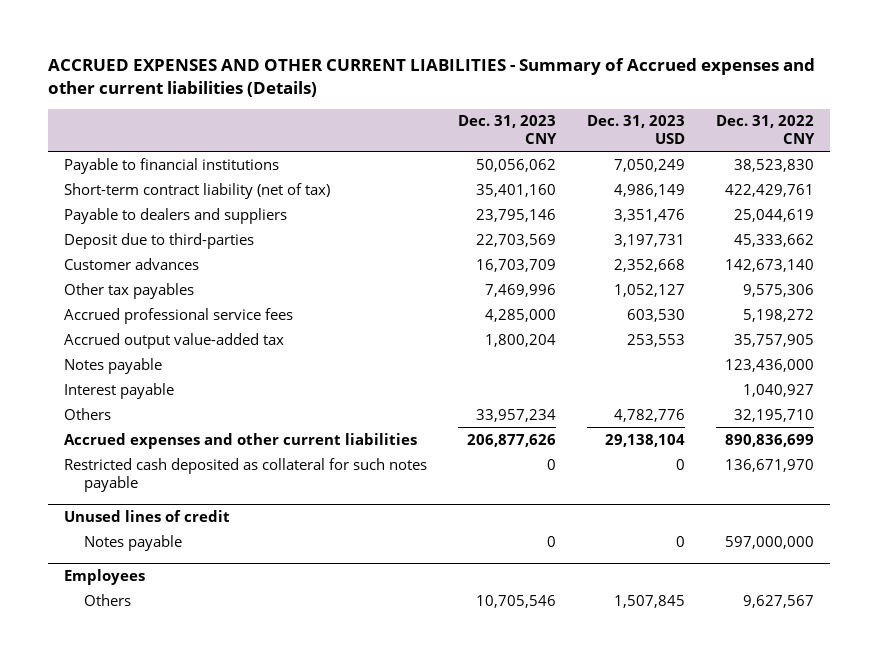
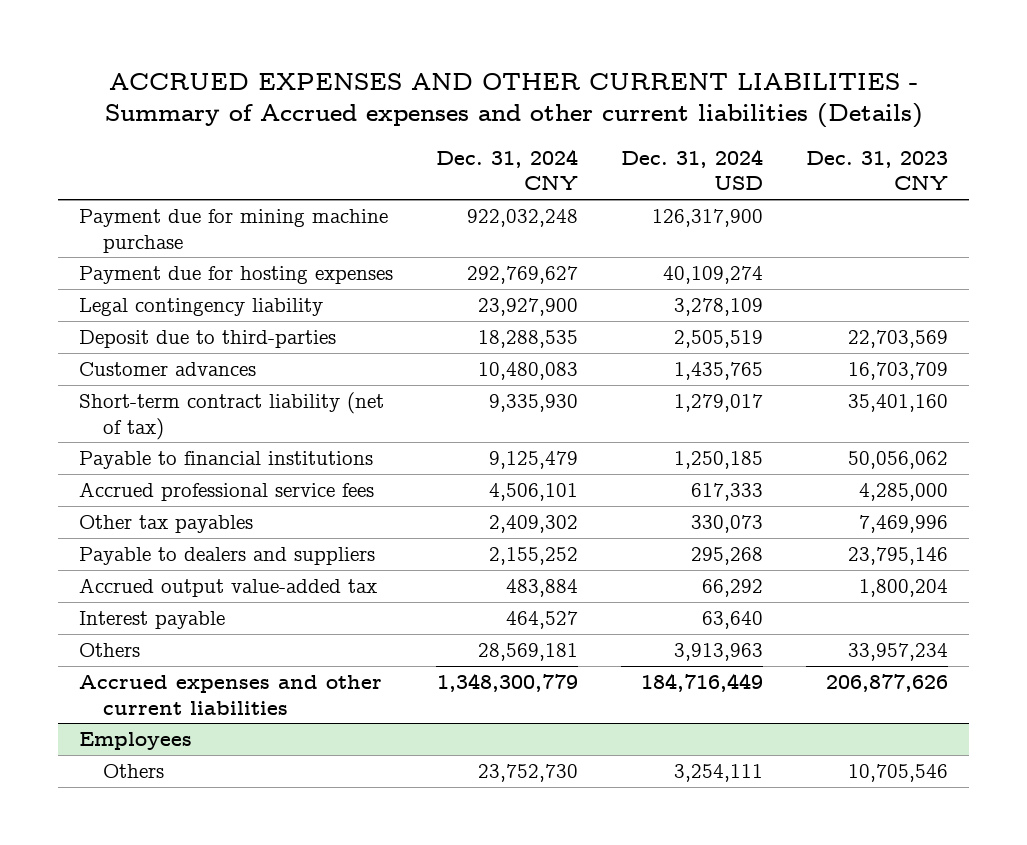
[587,115,686,145] Dec. 31, 2023 USD -> none
[716,115,816,145] Dec. 31, 2022 CNY -> none
none -> [436,148,579,191] Dec. 31, 2024 CNY
none -> [621,148,764,191] Dec. 31, 2024 USD
none -> [79,208,389,253] Payment due for mining machine purchase
none -> [79,265,394,284] Payment due for hosting expenses
none -> [79,297,324,316] Legal contingency liability
[63,182,330,199] Short-term contract liability (net of tax) -> [79,391,385,440] Short-term contract liability (net of tax)
[63,157,279,174] Payable to financial institutions -> [79,450,374,469] Payable to financial institutions
[63,282,194,299] Other tax payables -> [79,514,254,533] Other tax payables
[63,207,287,224] Payable to dealers and suppliers -> [79,546,376,565] Payable to dealers and suppliers
[63,357,162,374] Notes payable -> none
[63,457,427,492] Restricted cash deposited as collateral for such notes payable -> none
[63,509,230,522] Unused lines of credit -> none
[84,534,183,551] Notes payable -> none

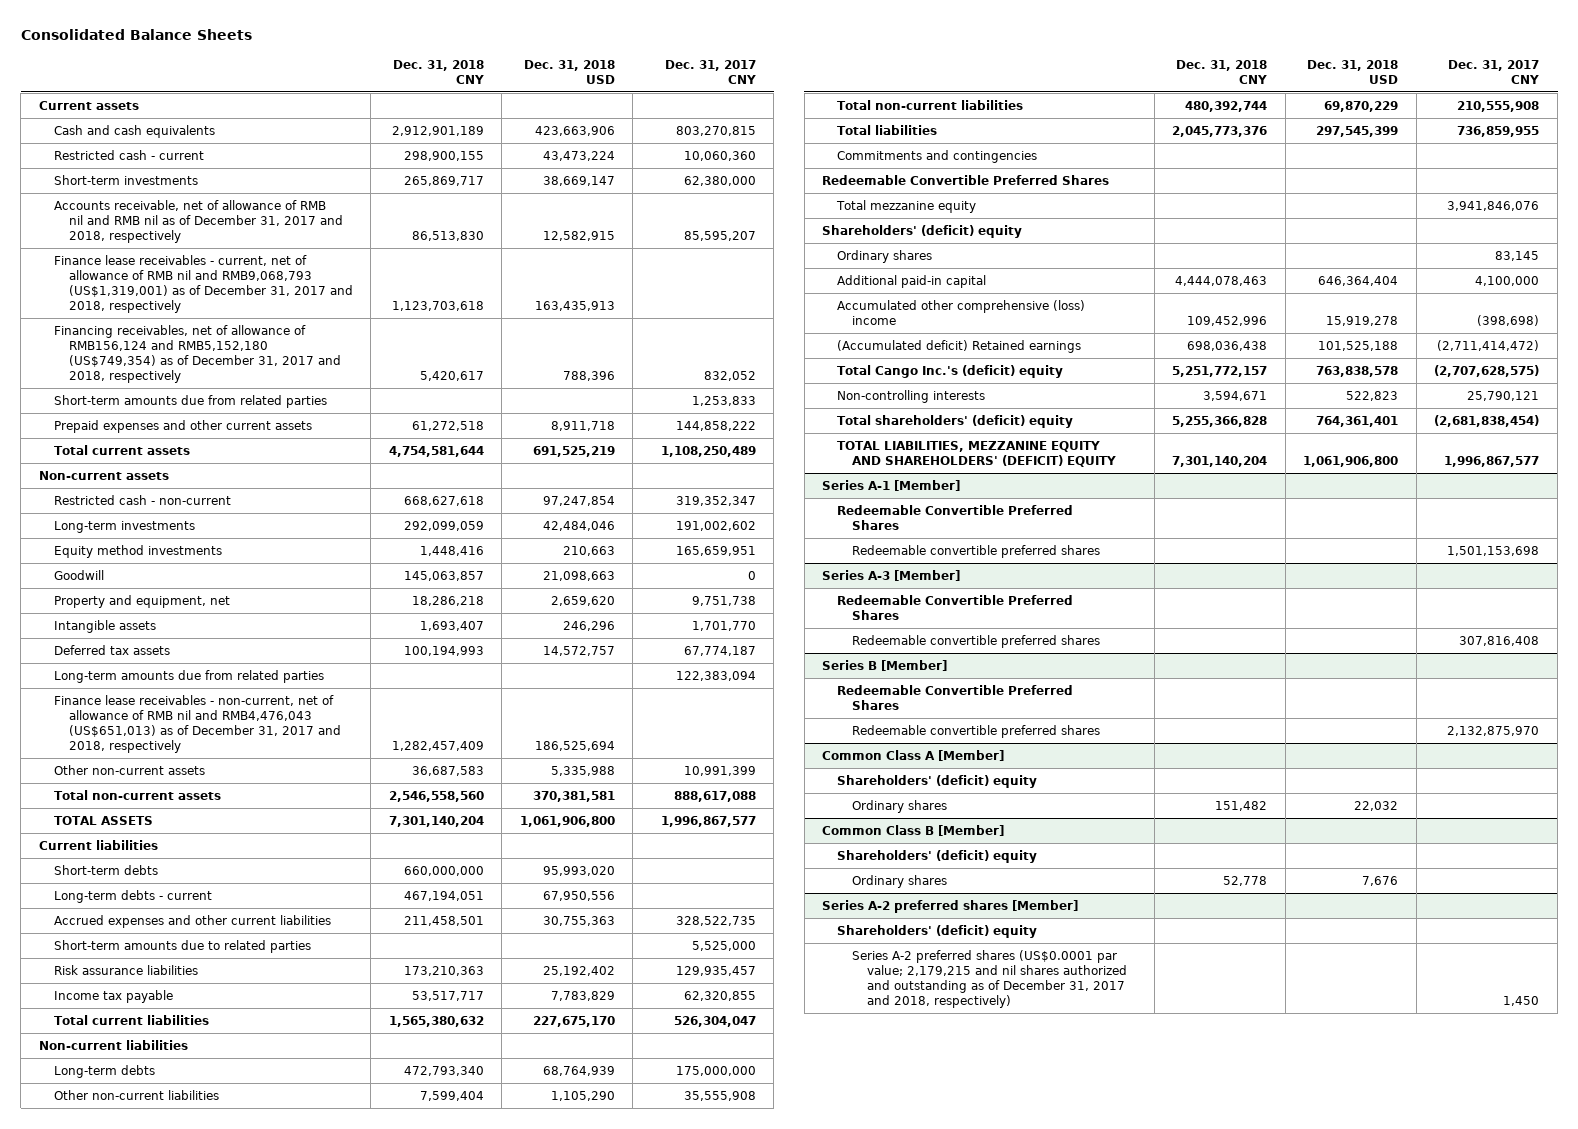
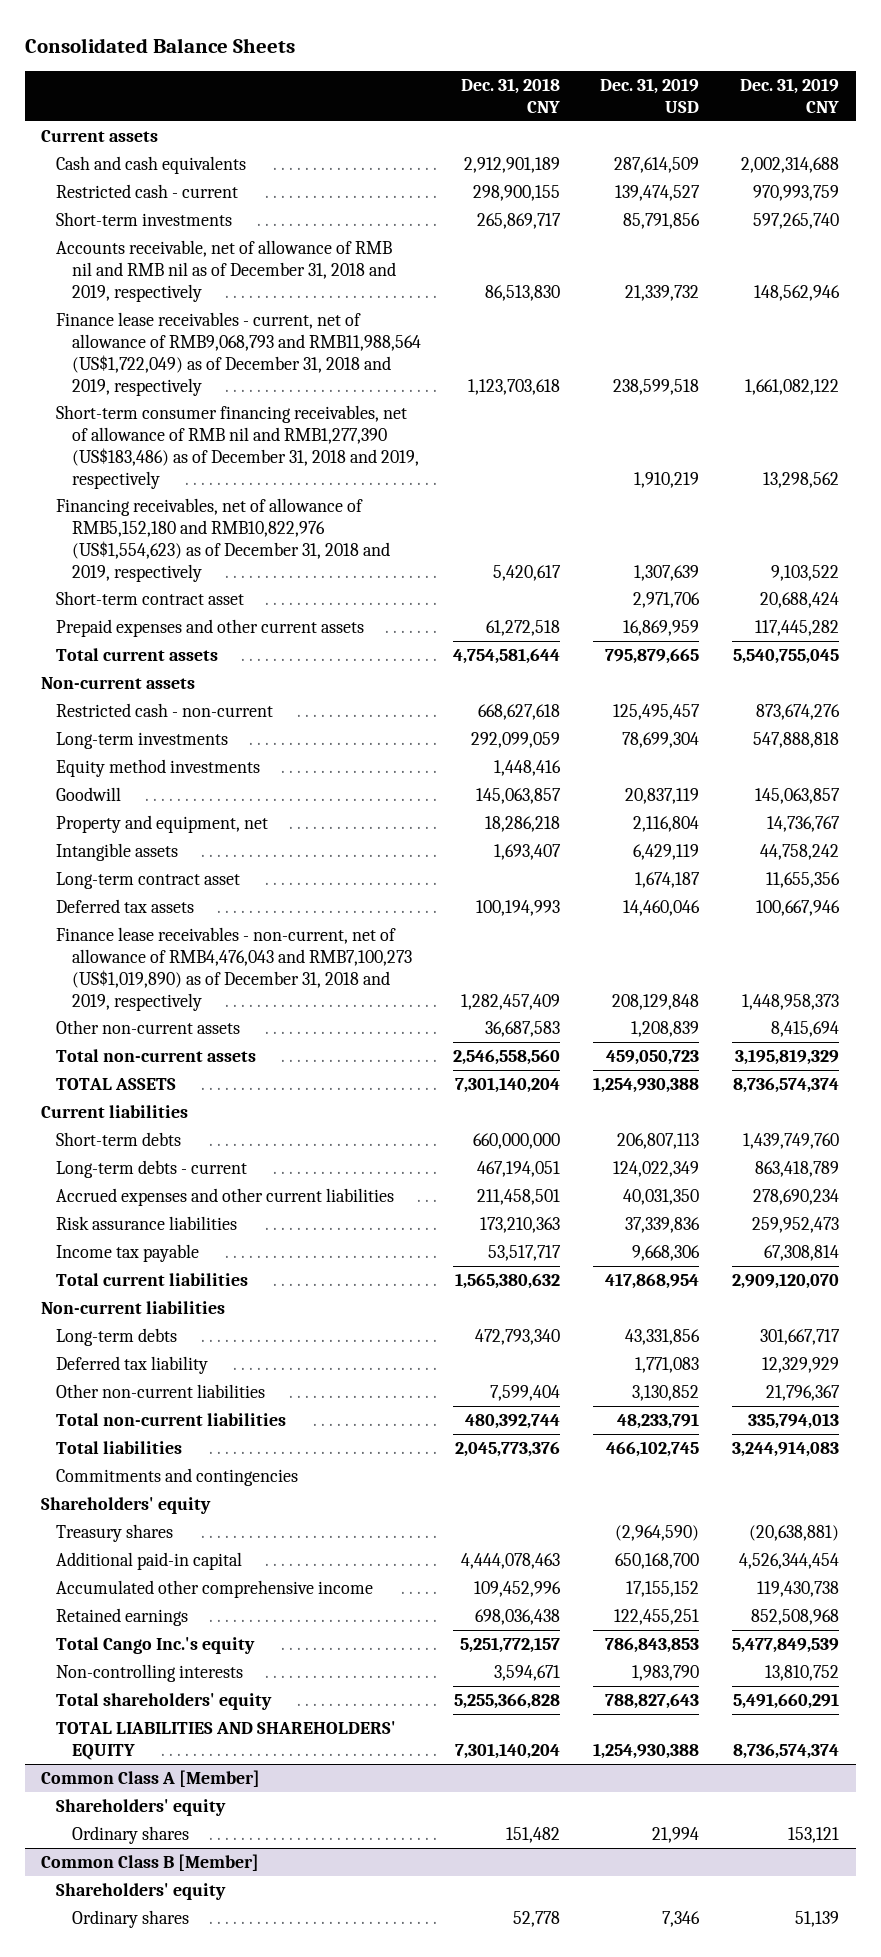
[523,59,615,84] Dec. 31, 2018 USD -> none
[664,59,756,84] Dec. 31, 2017 CNY -> none
none -> [600,77,700,113] Dec. 31, 2019 USD
none -> [740,77,840,113] Dec. 31, 2019 CNY
[53,394,327,408] Short-term amounts due from related parties -> none
[53,199,343,244] Accounts receivable, net of allowance of RMB nil and RMB nil as of December 31, 2017 and 2018, respectively -> [56,240,396,302] Accounts receivable, net of allowance of RMB nil and RMB nil as of December 31, 2018 and 2019, respectively
[53,254,353,314] Finance lease receivables - current, net of allowance of RMB nil and RMB9,068,793 (US$1,319,001) as of December 31, 2017 and 2018, respectively -> [56,312,421,396] Finance lease receivables - current, net of allowance of RMB9,068,793 and RMB11,988,564 (US$1,722,049) as of December 31, 2018 and 2019, respectively
none -> [56,405,419,489] Short-term consumer financing receivables, net of allowance of RMB nil and RMB1,277,390 (US$183,486) as of December 31, 2018 and 2019, respectively
[53,324,341,384] Financing receivables, net of allowance of RMB156,124 and RMB5,152,180 (US$749,354) as of December 31, 2017 and 2018, respectively -> [56,498,390,582] Financing receivables, net of allowance of RMB5,152,180 and RMB10,822,976 (US$1,554,623) as of December 31, 2018 and 2019, respectively
none -> [56,591,245,606] Short-term contract asset
none -> [56,872,241,890] Long-term contract asset
[53,669,324,683] Long-term amounts due from related parties -> none
[53,694,341,754] Finance lease receivables - non-current, net of allowance of RMB nil and RMB4,476,043 (US$651,013) as of December 31, 2017 and 2018, respectively -> [56,927,412,1011] Finance lease receivables - non-current, net of allowance of RMB4,476,043 and RMB7,100,273 (US$1,019,890) as of December 31, 2018 and 2019, respectively
[53,939,311,953] Short-term amounts due to related parties -> none
none -> [56,1356,209,1375] Deferred tax liability
[822,174,1110,185] Redeemable Convertible Preferred Shares -> none
[836,199,977,213] Total mezzanine equity -> none
[837,249,933,263] Ordinary shares -> none
[822,224,1023,238] Shareholders' (deficit) equity -> [41,1497,212,1515] Shareholders' equity
none -> [56,1524,174,1543] Treasury shares
[837,299,1086,325] Accumulated other comprehensive (loss) income -> [56,1580,374,1599] Accumulated other comprehensive income
[837,339,1082,353] (Accumulated deficit) Retained earnings -> [56,1608,189,1627] Retained earnings
[837,364,1064,378] Total Cango Inc.'s (deficit) equity -> [56,1637,256,1655] Total Cango Inc.'s equity
[822,479,961,491] Series A-1 [Member] -> none
[837,504,1074,530] Redeemable Convertible Preferred Shares -> none
[852,544,1101,558] Redeemable convertible preferred shares -> none
[822,569,961,581] Series A-3 [Member] -> none
[837,594,1074,620] Redeemable Convertible Preferred Shares -> none
[852,634,1101,648] Redeemable convertible preferred shares -> none
[822,659,948,671] Series B [Member] -> none
[837,684,1074,710] Redeemable Convertible Preferred Shares -> none
[852,724,1101,738] Redeemable convertible preferred shares -> none
[837,414,1074,428] Total shareholders' (deficit) equity -> [56,1693,273,1711] Total shareholders' equity
[837,440,1117,467] TOTAL LIABILITIES, MEZZANINE EQUITY AND SHAREHOLDERS' (DEFICIT) EQUITY -> [56,1721,397,1760] TOTAL LIABILITIES AND SHAREHOLDERS' EQUITY
[837,774,1038,788] Shareholders' (deficit) equity -> [56,1799,227,1817] Shareholders' equity
[837,849,1038,863] Shareholders' (deficit) equity -> [56,1883,227,1901] Shareholders' equity
[822,899,1079,913] Series A-2 preferred shares [Member] -> none
[837,924,1038,938] Shareholders' (deficit) equity -> none
[852,949,1128,1009] Series A-2 preferred shares (US$0.0001 par value; 2,179,215 and nil shares authorized and outstanding as of December 31, 2017 and 2018, respectively) -> none

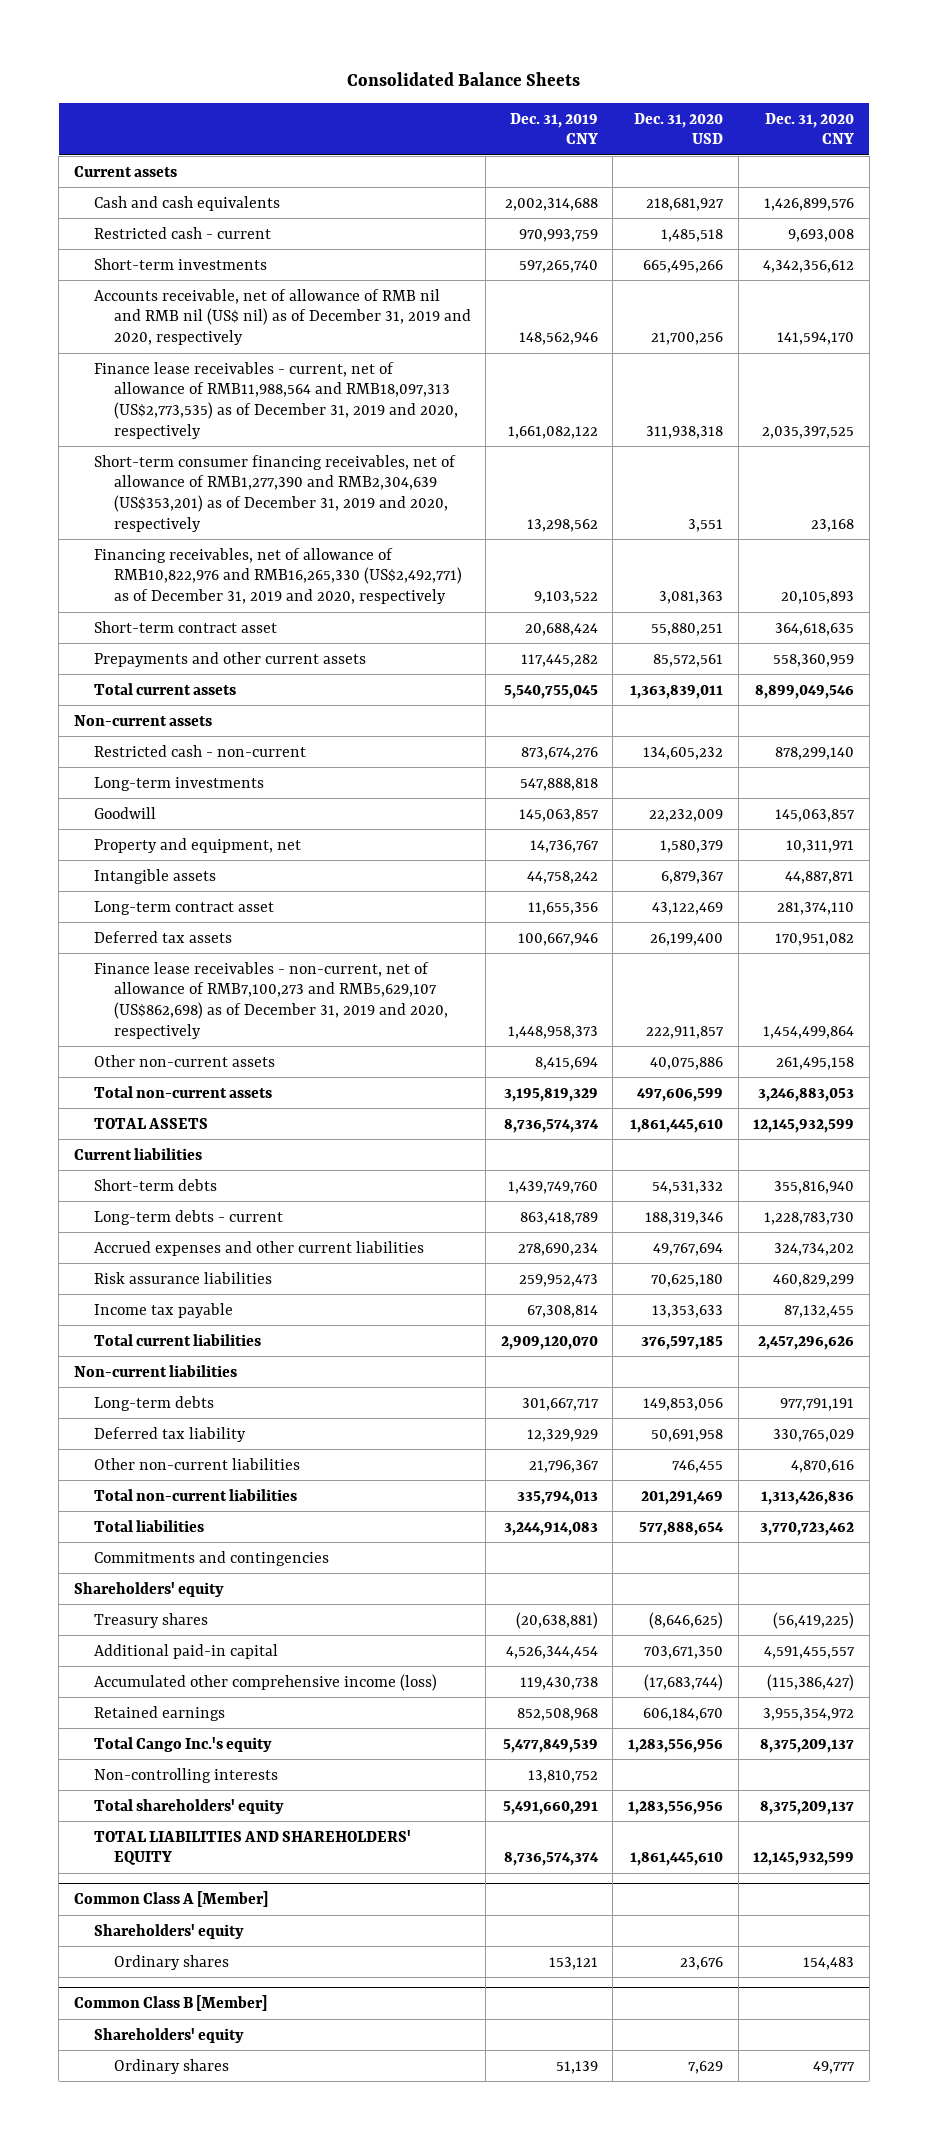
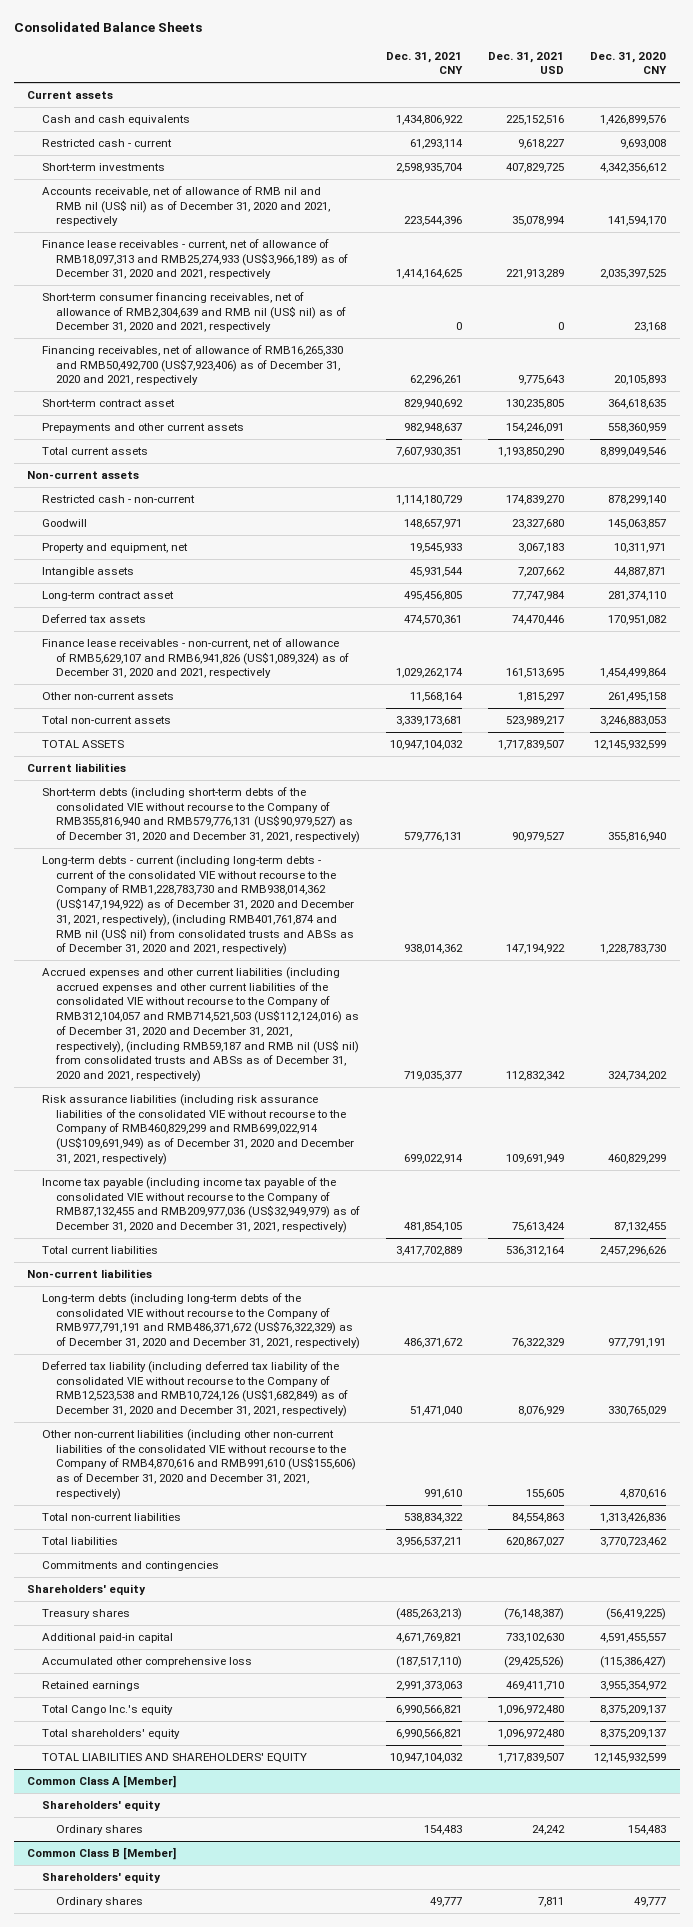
[509,112,598,145] Dec. 31, 2019 CNY -> none
[634,112,724,145] Dec. 31, 2020 USD -> none
none -> [386,51,464,75] Dec. 31, 2021 CNY
none -> [488,51,565,75] Dec. 31, 2021 USD
[93,288,471,345] Accounts receivable, net of allowance of RMB nil and RMB nil (US$ nil) as of December 31, 2019 and 2020, respectively -> [41,186,331,227] Accounts receivable, net of allowance of RMB nil and RMB nil (US$ nil) as of December 31, 2020 and 2021, respectively
[93,361,458,439] Finance lease receivables - current, net of allowance of RMB11,988,564 and RMB18,097,313 (US$2,773,535) as of December 31, 2019 and 2020, respectively -> [41,239,349,280] Finance lease receivables - current, net of allowance of RMB18,097,313 and RMB25,274,933 (US$3,966,189) as of December 31, 2020 and 2021, respectively
[93,454,456,532] Short-term consumer financing receivables, net of allowance of RMB1,277,390 and RMB2,304,639 (US$353,201) as of December 31, 2019 and 2020, respectively -> [41,292,347,333] Short-term consumer financing receivables, net of allowance of RMB2,304,639 and RMB nil (US$ nil) as of December 31, 2020 and 2021, respectively
[93,547,462,604] Financing receivables, net of allowance of RMB10,822,976 and RMB16,265,330 (US$2,492,771) as of December 31, 2019 and 2020, respectively -> [41,345,343,386] Financing receivables, net of allowance of RMB16,265,330 and RMB50,492,700 (US$7,923,406) as of December 31, 2020 and 2021, respectively
[93,776,264,791] Long-term investments -> none
[93,961,448,1039] Finance lease receivables - non-current, net of allowance of RMB7,100,273 and RMB5,629,107 (US$862,698) as of December 31, 2019 and 2020, respectively -> [41,638,350,679] Finance lease receivables - non-current, net of allowance of RMB5,629,107 and RMB6,941,826 (US$1,089,324) as of December 31, 2020 and 2021, respectively
[93,1178,217,1191] Short-term debts -> [41,787,361,844] Short-term debts (including short-term debts of the consolidated VIE without recourse to the Company of RMB355,816,940 and RMB579,776,131 (US$90,979,527) as of December 31, 2020 and December 31, 2021, respectively)
[93,1209,283,1225] Long-term debts - current -> [41,855,355,956] Long-term debts - current (including long-term debts - current of the consolidated VIE without recourse to the Company of RMB1,228,783,730 and RMB938,014,362 (US$147,194,922) as of December 31, 2020 and December 31, 2021, respectively), (including RMB401,761,874 and RMB nil (US$ nil) from consolidated trusts and ABSs as of December 31, 2020 and 2021, respectively)
[93,1240,424,1256] Accrued expenses and other current liabilities -> [41,967,360,1083] Accrued expenses and other current liabilities (including accrued expenses and other current liabilities of the consolidated VIE without recourse to the Company of RMB312,104,057 and RMB714,521,503 (US$112,124,016) as of December 31, 2020 and December 31, 2021, respectively), (including RMB59,187 and RMB nil (US$ nil) from consolidated trusts and ABSs as of December 31, 2020 and 2021, respectively)
[93,1271,272,1284] Risk assurance liabilities -> [41,1094,355,1165] Risk assurance liabilities (including risk assurance liabilities of the consolidated VIE without recourse to the Company of RMB460,829,299 and RMB699,022,914 (US$109,691,949) as of December 31, 2020 and December 31, 2021, respectively)
[93,1302,233,1318] Income tax payable -> [41,1177,361,1234] Income tax payable (including income tax payable of the consolidated VIE without recourse to the Company of RMB87,132,455 and RMB209,977,036 (US$32,949,979) as of December 31, 2020 and December 31, 2021, respectively)
[93,1395,214,1411] Long-term debts -> [41,1293,361,1350] Long-term debts (including long-term debts of the consolidated VIE without recourse to the Company of RMB977,791,191 and RMB486,371,672 (US$76,322,329) as of December 31, 2020 and December 31, 2021, respectively)
[93,1426,246,1442] Deferred tax liability -> [41,1361,349,1418] Deferred tax liability (including deferred tax liability of the consolidated VIE without recourse to the Company of RMB12,523,538 and RMB10,724,126 (US$1,682,849) as of December 31, 2020 and December 31, 2021, respectively)
[93,1457,300,1470] Other non-current liabilities -> [41,1429,357,1500] Other non-current liabilities (including other non-current liabilities of the consolidated VIE without recourse to the Company of RMB4,870,616 and RMB991,610 (US$155,606) as of December 31, 2020 and December 31, 2021, respectively)
[93,1673,437,1691] Accumulated other comprehensive income (loss) -> [41,1657,252,1668] Accumulated other comprehensive loss
[93,1767,278,1783] Non-controlling interests -> none

